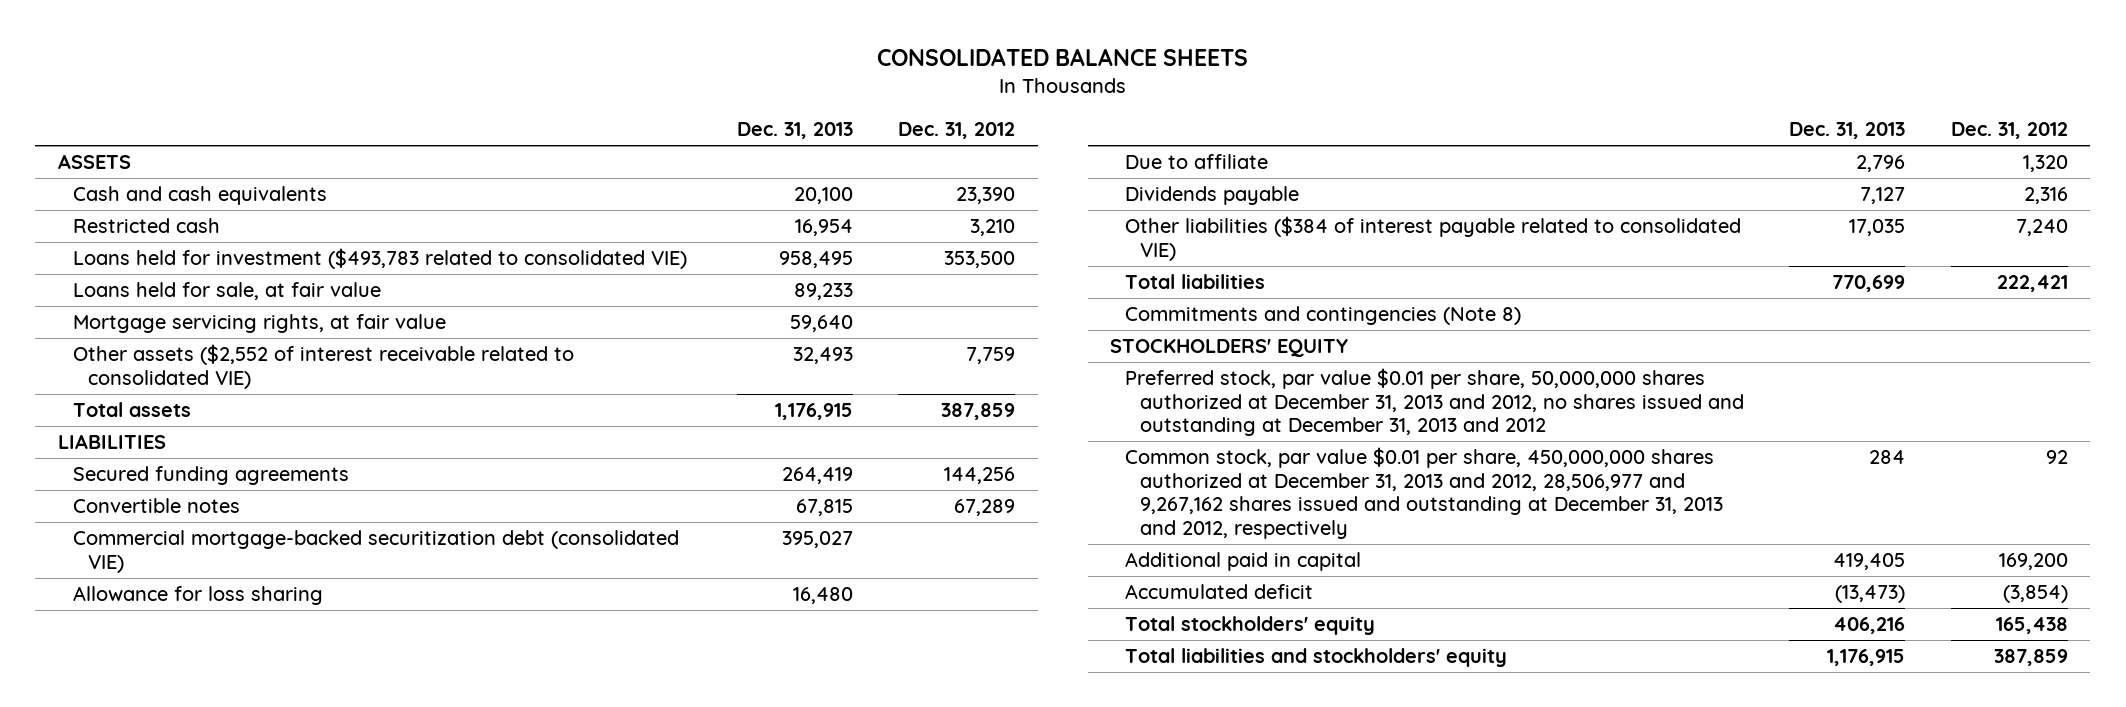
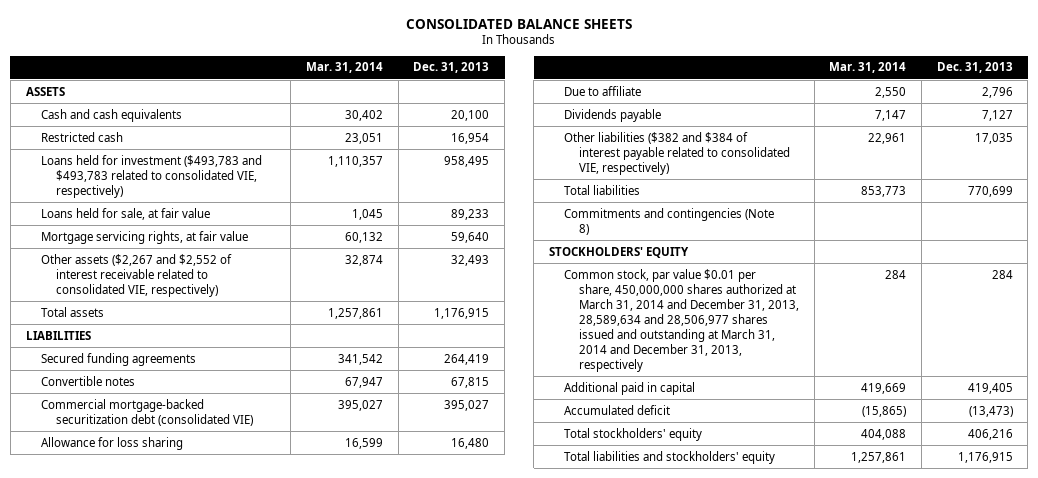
[898,122,1016,140] Dec. 31, 2012 -> none
none -> [306,62,384,74] Mar. 31, 2014
[72,248,687,270] Loans held for investment ($493,783 related to consolidated VIE) -> [40,154,262,198] Loans held for investment ($493,783 and $493,783 related to consolidated VIE, respectively)
[72,344,574,389] Other assets ($2,552 of interest receivable related to consolidated VIE) -> [40,253,232,297] Other assets ($2,267 and $2,552 of interest receivable related to consolidated VIE, respectively)
[1125,216,1742,261] Other liabilities ($384 of interest payable related to consolidated VIE) -> [563,131,790,175] Other liabilities ($382 and $384 of interest payable related to consolidated VIE, respectively)
[1125,368,1745,437] Preferred stock, par value $0.01 per share, 50,000,000 shares authorized at December 31, 2013 and 2012, no shares issued and outstanding at December 31, 2013 and 2012 -> none
[1125,447,1724,539] Common stock, par value $0.01 per share, 450,000,000 shares authorized at December 31, 2013 and 2012, 28,506,977 and 9,267,162 shares issued and outstanding at December 31, 2013 and 2012, respectively -> [563,268,799,372] Common stock, par value $0.01 per share, 450,000,000 shares authorized at March 31, 2014 and December 31, 2013, 28,589,634 and 28,506,977 shares issued and outstanding at March 31, 2014 and December 31, 2013, respectively

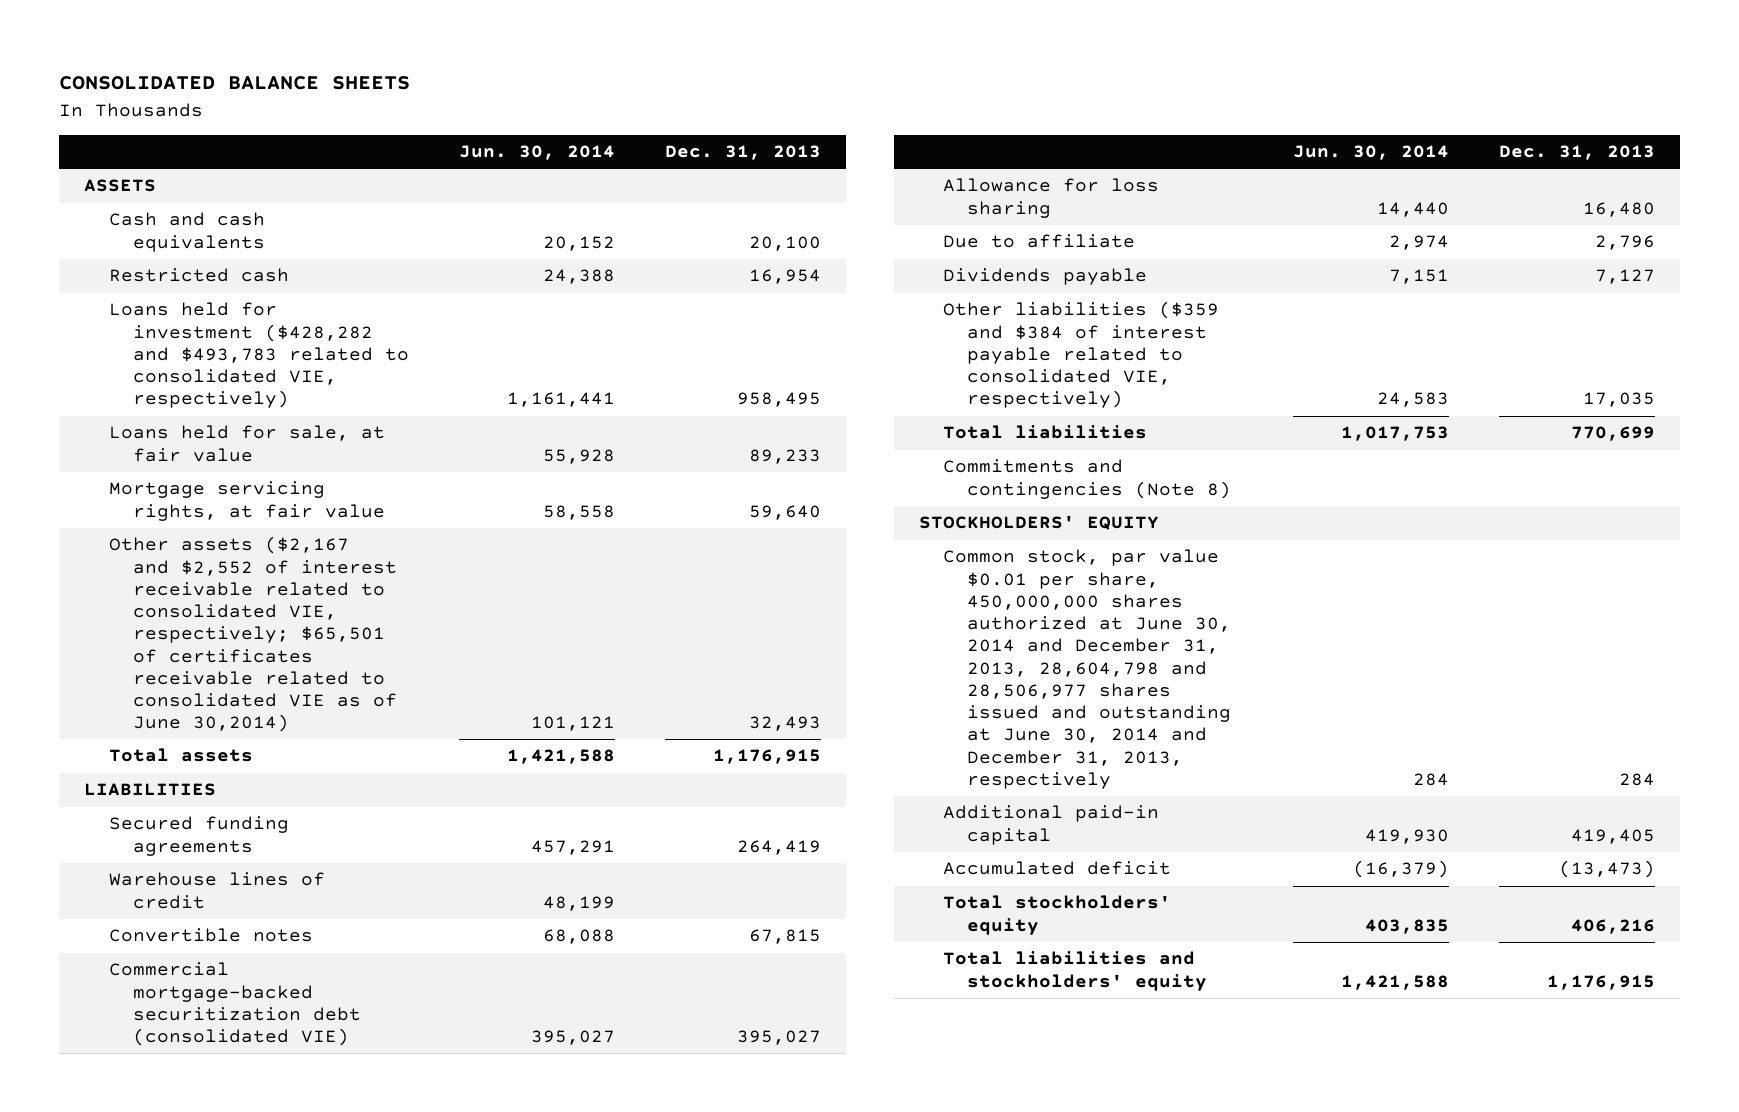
[306,62,384,74] Mar. 31, 2014 -> none
none -> [458,145,615,161] Jun. 30, 2014
[40,154,262,198] Loans held for investment ($493,783 and $493,783 related to consolidated VIE, respectively) -> [108,302,409,409] Loans held for investment ($428,282 and $493,783 related to consolidated VIE, respectively)
[40,253,232,297] Other assets ($2,267 and $2,552 of interest receivable related to consolidated VIE, respectively) -> [108,536,397,733] Other assets ($2,167 and $2,552 of interest receivable related to consolidated VIE, respectively; $65,501 of certificates receivable related to consolidated VIE as of June 30,2014)
none -> [108,872,325,909] Warehouse lines of credit
[563,131,790,175] Other liabilities ($382 and $384 of interest payable related to consolidated VIE, respectively) -> [942,301,1219,409] Other liabilities ($359 and $384 of interest payable related to consolidated VIE, respectively)
[563,268,799,372] Common stock, par value $0.01 per share, 450,000,000 shares authorized at March 31, 2014 and December 31, 2013, 28,589,634 and 28,506,977 shares issued and outstanding at March 31, 2014 and December 31, 2013, respectively -> [942,549,1232,789] Common stock, par value $0.01 per share, 450,000,000 shares authorized at June 30, 2014 and December 31, 2013, 28,604,798 and 28,506,977 shares issued and outstanding at June 30, 2014 and December 31, 2013, respectively
[563,381,695,395] Additional paid in capital -> [942,805,1159,845] Additional paid-in capital

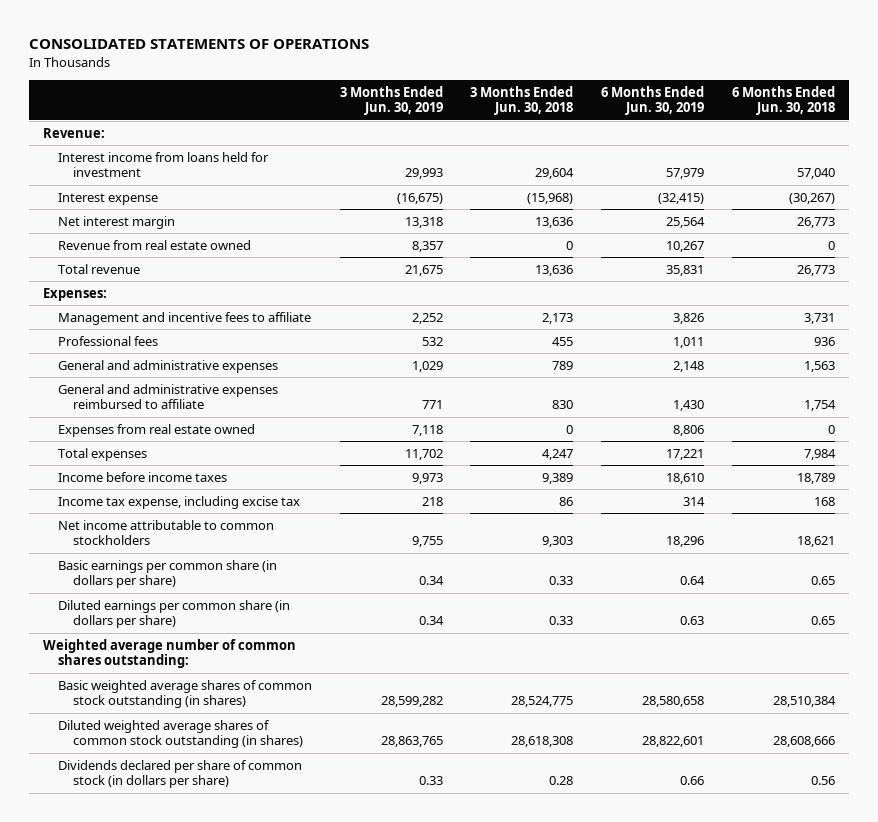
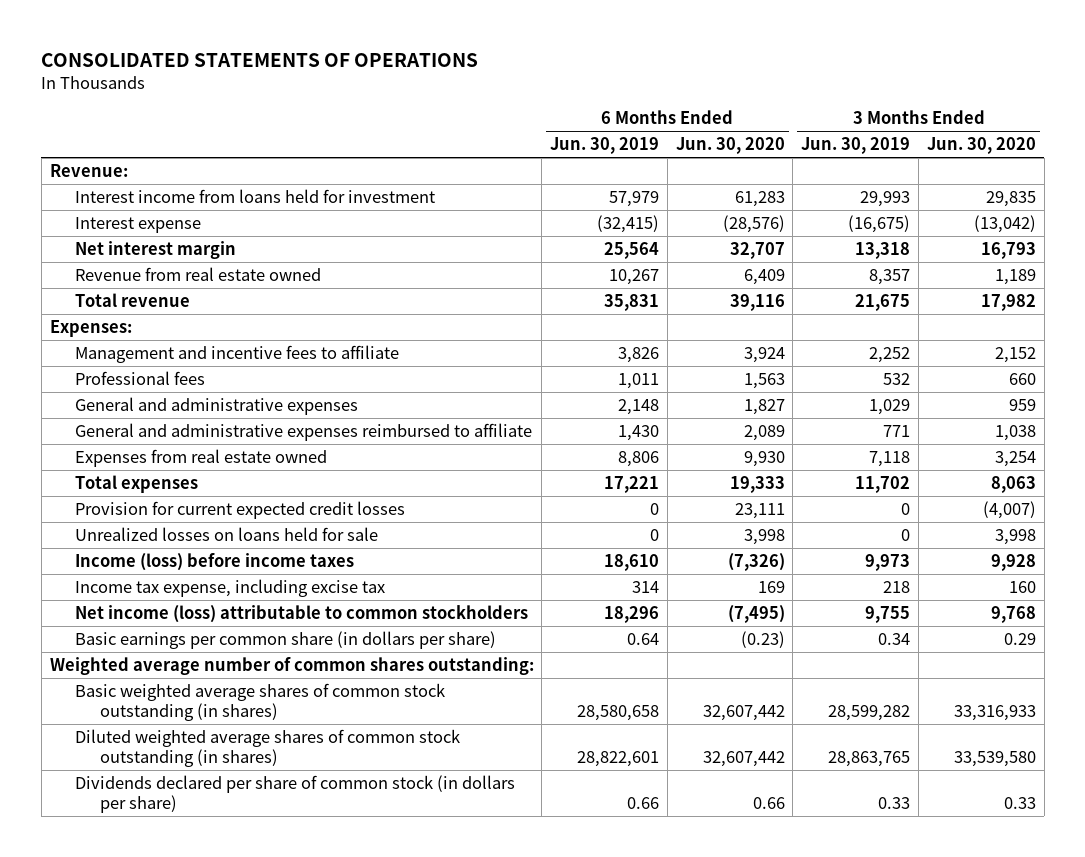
[470,85,574,116] 3 Months Ended Jun. 30, 2018 -> none
[731,85,835,116] 6 Months Ended Jun. 30, 2018 -> none
none -> [675,137,785,155] Jun. 30, 2020
none -> [926,137,1036,155] Jun. 30, 2020
none -> [74,500,405,519] Provision for current expected credit losses
none -> [74,526,378,541] Unrealized losses on loans held for sale
[57,471,227,482] Income before income taxes -> [74,552,354,571] Income (loss) before income taxes
[57,519,274,546] Net income attributable to common stockholders -> [74,604,528,623] Net income (loss) attributable to common stockholders
[57,599,290,629] Diluted earnings per common share (in dollars per share) -> none

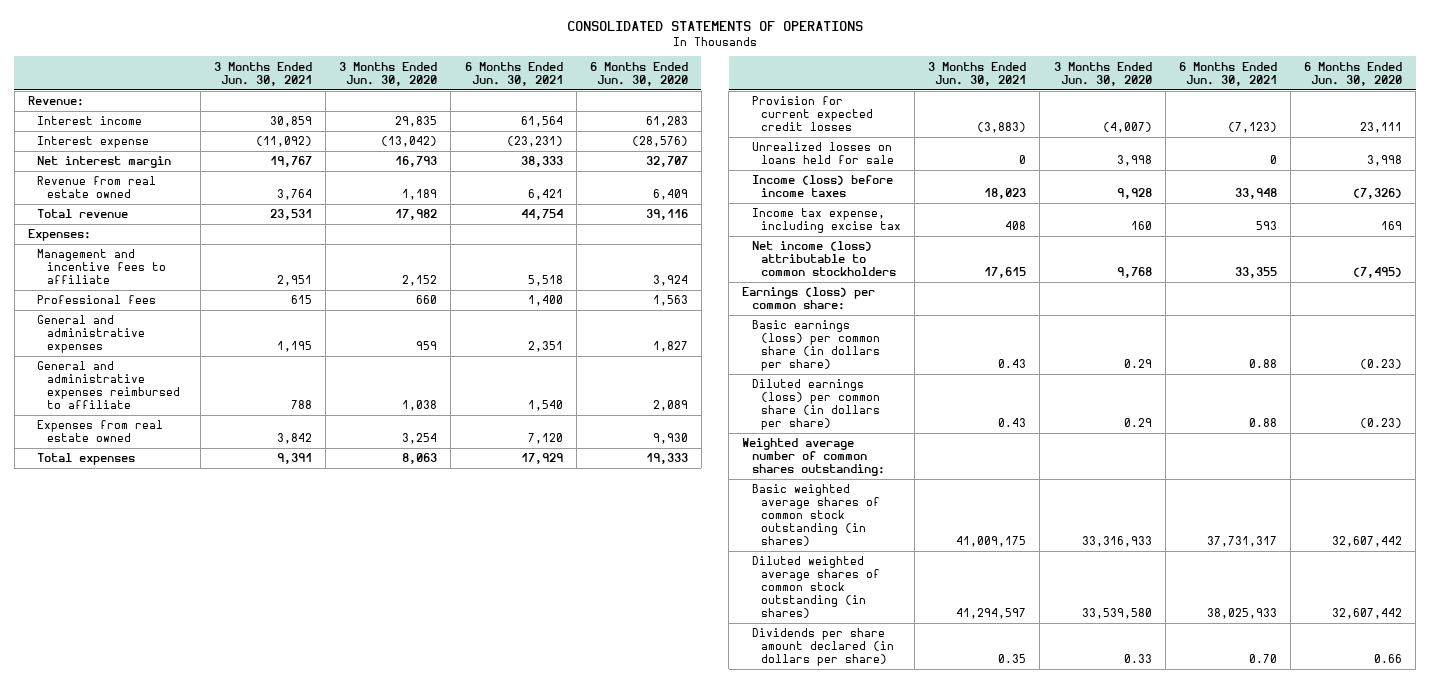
[550,137,660,155] Jun. 30, 2019 -> none
[801,137,911,155] Jun. 30, 2019 -> none
none -> [213,61,312,86] 3 Months Ended Jun. 30, 2021
none -> [464,61,563,86] 6 Months Ended Jun. 30, 2021
[74,188,435,203] Interest income from loans held for investment -> [37,116,143,126] Interest income
none -> [742,287,876,311] Earnings (loss) per common share:
[74,630,496,649] Basic earnings per common share (in dollars per share) -> [751,320,880,372] Basic earnings (loss) per common share (in dollars per share)
none -> [751,379,880,431] Diluted earnings (loss) per common share (in dollars per share)
[74,774,515,814] Dividends declared per share of common stock (in dollars per share) -> [751,628,894,667] Dividends per share amount declared (in dollars per share)

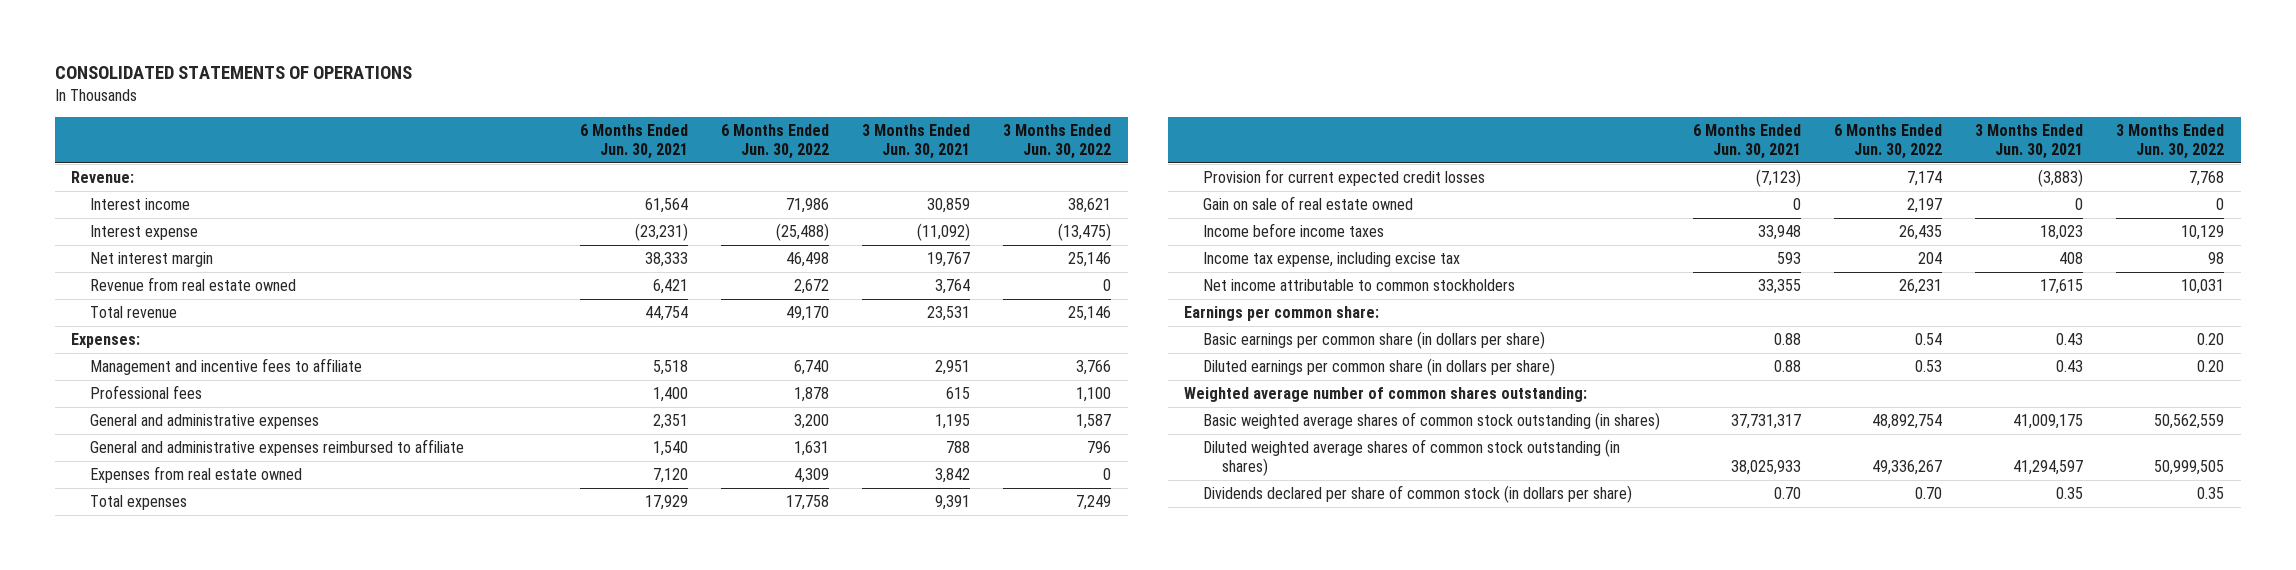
[339,61,438,86] 3 Months Ended Jun. 30, 2020 -> none
[589,61,688,86] 6 Months Ended Jun. 30, 2020 -> none
none -> [721,124,830,159] 6 Months Ended Jun. 30, 2022
none -> [1003,124,1112,159] 3 Months Ended Jun. 30, 2022
[751,142,894,165] Unrealized losses on loans held for sale -> none
none -> [1203,196,1414,211] Gain on sale of real estate owned
[751,175,893,198] Income (loss) before income taxes -> [1203,223,1385,238] Income before income taxes
[751,241,896,277] Net income (loss) attributable to common stockholders -> [1203,279,1516,292] Net income attributable to common stockholders
[742,287,876,311] Earnings (loss) per common share: -> [1184,306,1380,322] Earnings per common share:
[751,320,880,372] Basic earnings (loss) per common share (in dollars per share) -> [1203,331,1546,350] Basic earnings per common share (in dollars per share)
[751,379,880,431] Diluted earnings (loss) per common share (in dollars per share) -> [1203,358,1556,377] Diluted earnings per common share (in dollars per share)
[751,628,894,667] Dividends per share amount declared (in dollars per share) -> [1203,485,1633,504] Dividends declared per share of common stock (in dollars per share)

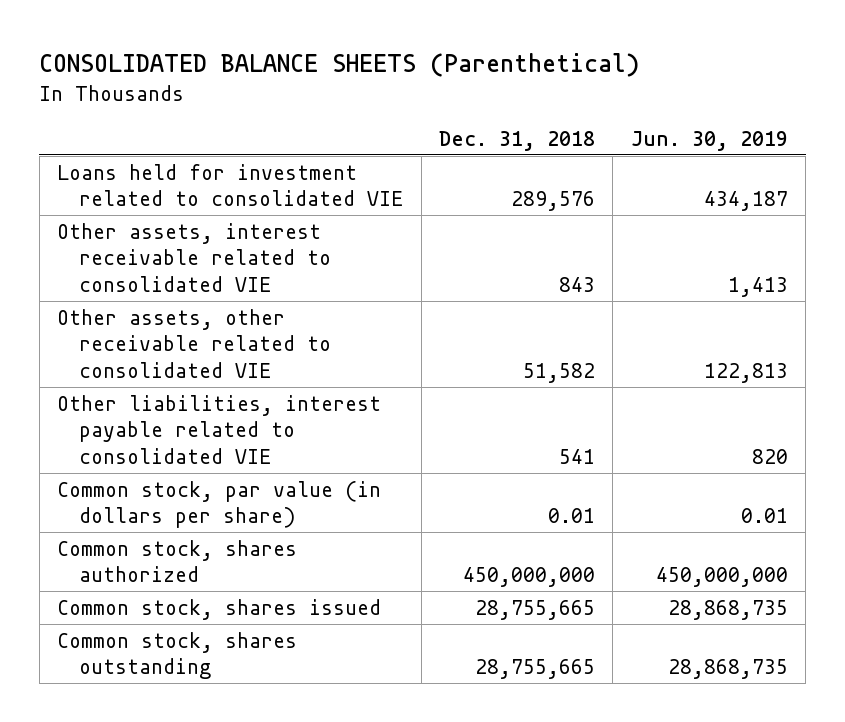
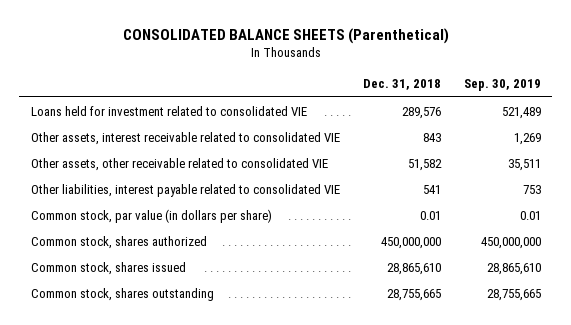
[630,130,788,151] Jun. 30, 2019 -> none
none -> [463,79,541,92] Sep. 30, 2019
[475,599,596,620] 28,755,665 -> [386,262,441,275] 28,865,610

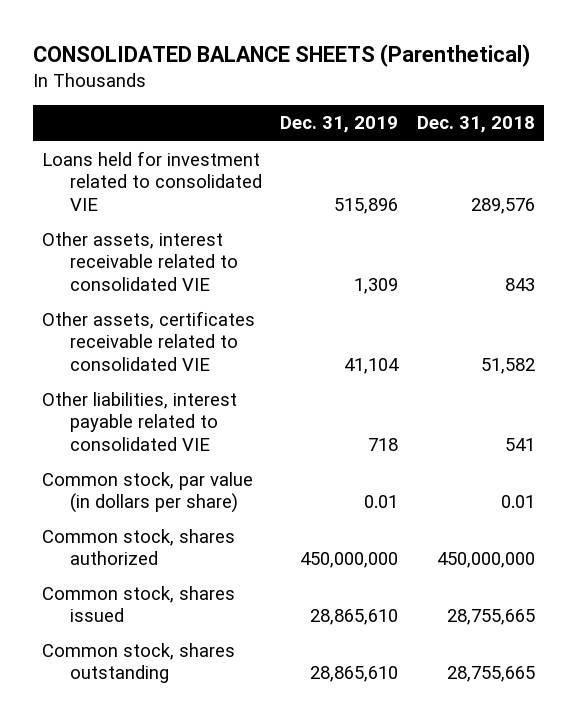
[463,79,541,92] Sep. 30, 2019 -> none
none -> [280,116,399,134] Dec. 31, 2019
[30,157,328,171] Other assets, other receivable related to consolidated VIE -> [42,311,256,371] Other assets, certificates receivable related to consolidated VIE
[386,262,441,275] 28,865,610 -> [447,609,536,626] 28,755,665

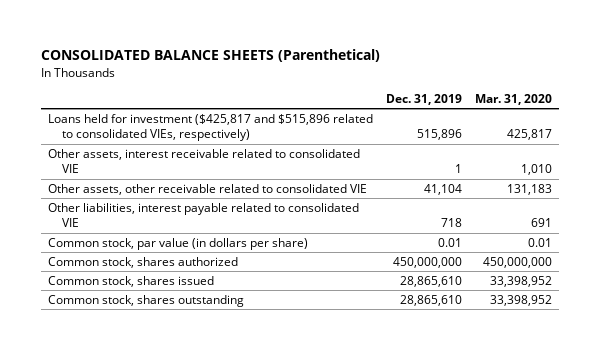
[417,116,536,134] Dec. 31, 2018 -> none
none -> [475,93,553,105] Mar. 31, 2020
[42,151,262,211] Loans held for investment related to consolidated VIE -> [47,114,373,142] Loans held for investment ($425,817 and $515,896 related to consolidated VIEs, respectively)
[354,277,399,294] 1,309 -> [454,164,462,174] 1
[42,311,256,371] Other assets, certificates receivable related to consolidated VIE -> [47,184,367,196] Other assets, other receivable related to consolidated VIE

